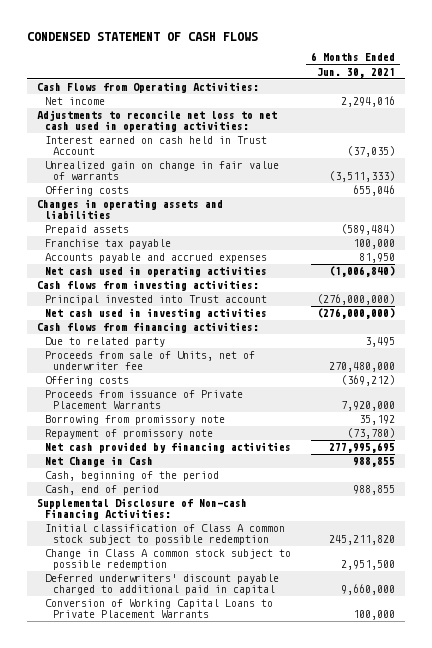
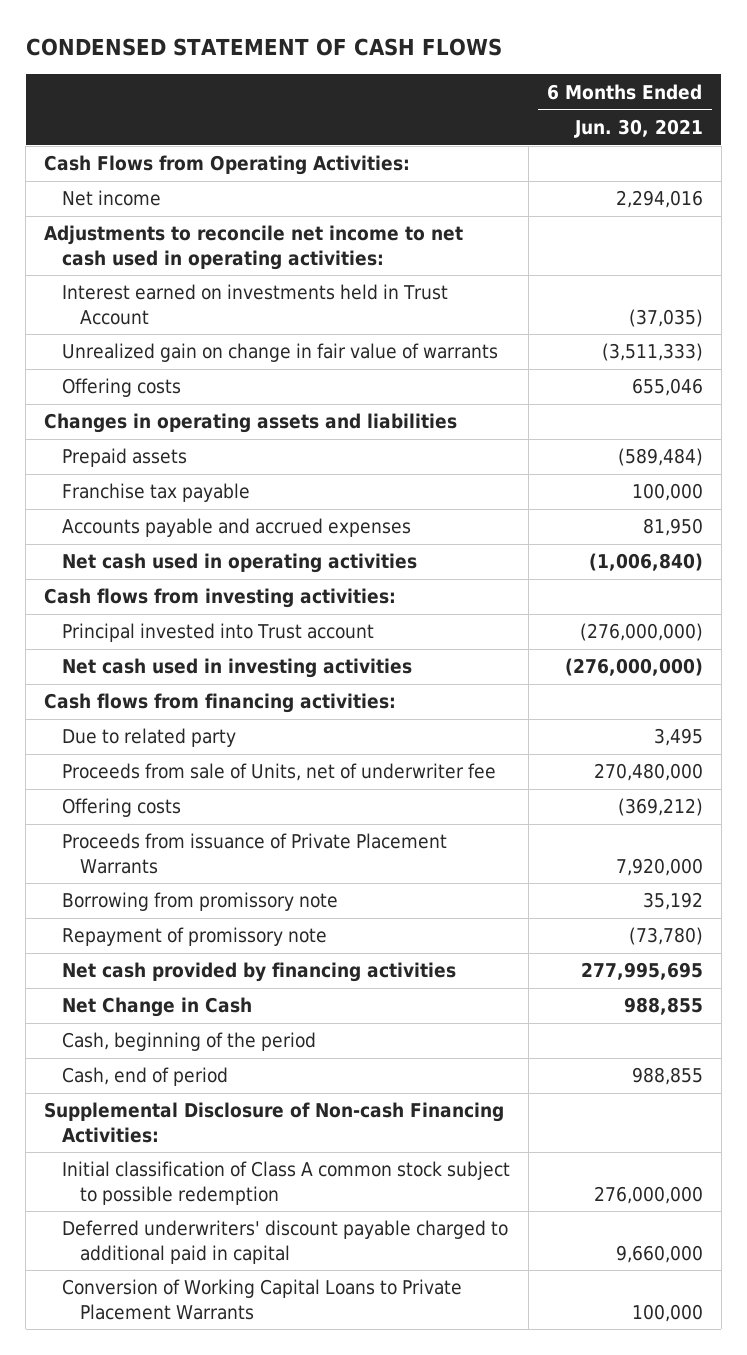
[37,110,278,133] Adjustments to reconcile net loss to net cash used in operating activities: -> [44,225,464,270] Adjustments to reconcile net income to net cash used in operating activities:
[45,136,268,156] Interest earned on cash held in Trust Account -> [62,284,449,325] Interest earned on investments held in Trust Account
[45,549,292,571] Change in Class A common stock subject to possible redemption -> none
[329,535,396,546] 245,211,820 -> [593,1185,703,1204] 276,000,000

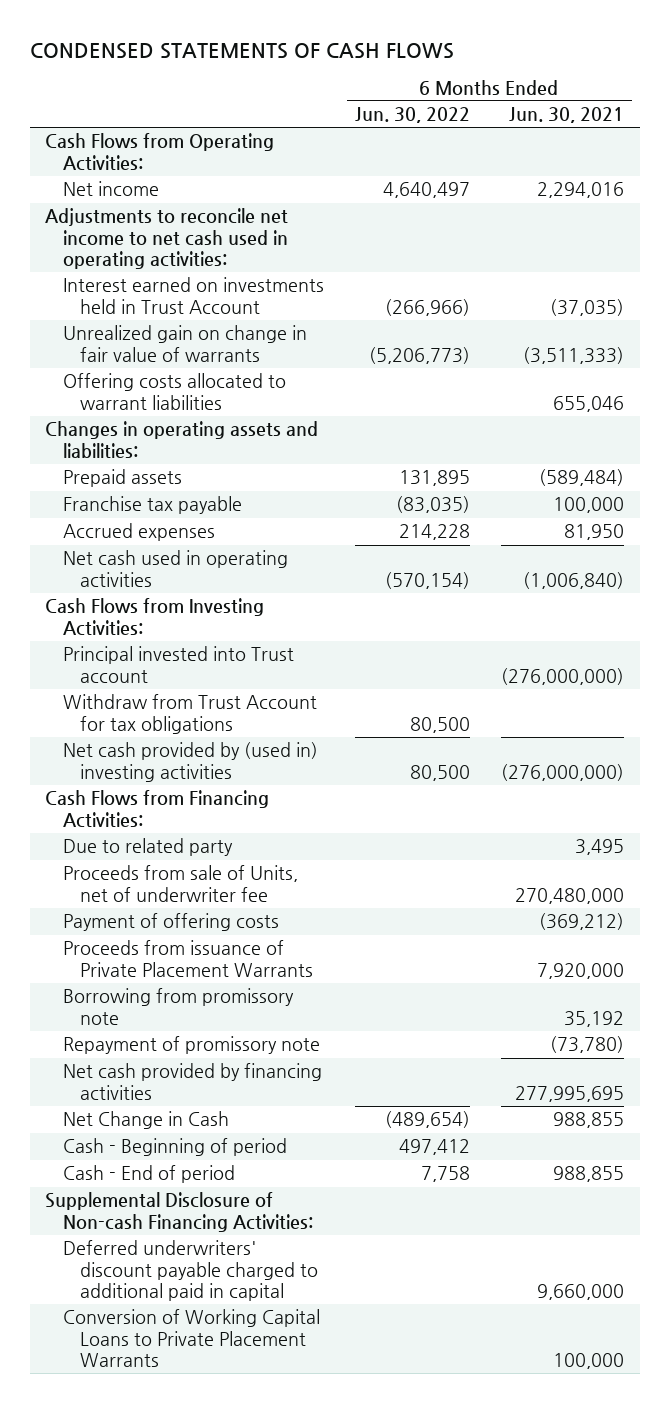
[25,38,502,57] CONDENSED STATEMENT OF CASH FLOWS -> [29,42,454,59] CONDENSED STATEMENTS OF CASH FLOWS
none -> [354,107,470,124] Jun. 30, 2022
[62,378,182,398] Offering costs -> [62,373,286,410] Offering costs allocated to warrant liabilities
[44,413,458,434] Changes in operating assets and liabilities -> [45,421,319,458] Changes in operating assets and liabilities:
[62,518,412,538] Accounts payable and accrued expenses -> [62,523,215,542] Accrued expenses
[44,588,397,609] Cash flows from investing activities: -> [45,598,265,636] Cash Flows from Investing Activities:
none -> [62,694,317,734] Withdraw from Trust Account for tax obligations
[62,658,413,679] Net cash used in investing activities -> [62,742,318,782] Net cash provided by (used in) investing activities
[44,693,397,714] Cash flows from financing activities: -> [45,790,270,828] Cash Flows from Financing Activities:
[62,798,182,818] Offering costs -> [62,913,279,932] Payment of offering costs
[62,1032,317,1052] Cash, beginning of the period -> [62,1138,287,1157] Cash - Beginning of period
[62,1067,229,1087] Cash, end of period -> [62,1165,235,1184] Cash - End of period
[62,1161,511,1205] Initial classification of Class A common stock subject to possible redemption -> none

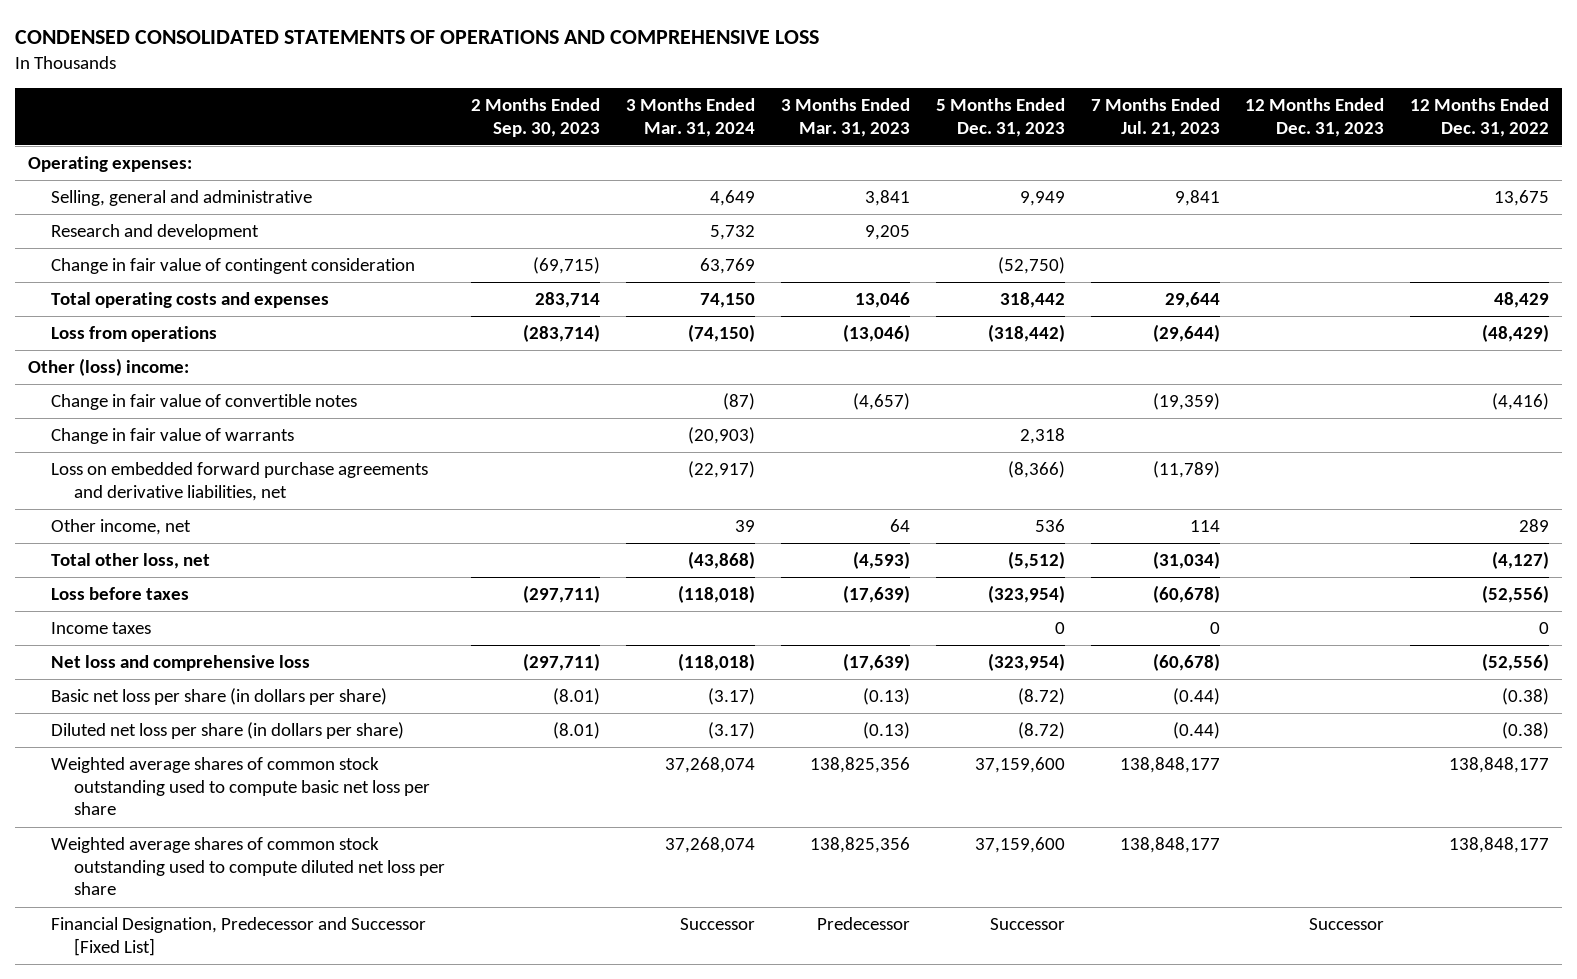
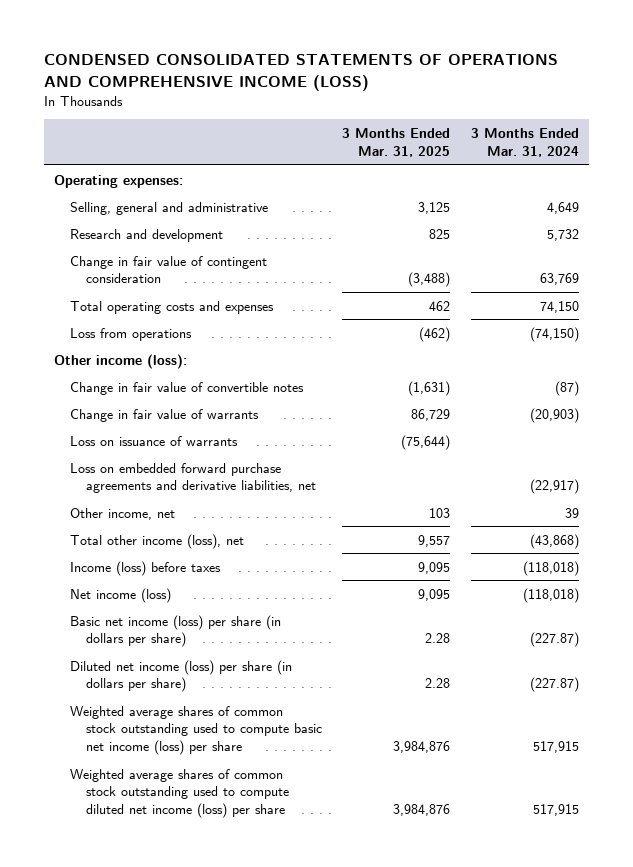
[14,29,819,44] CONDENSED CONSOLIDATED STATEMENTS OF OPERATIONS AND COMPREHENSIVE LOSS -> [43,54,558,91] CONDENSED CONSOLIDATED STATEMENTS OF OPERATIONS AND COMPREHENSIVE INCOME (LOSS)
[471,98,601,137] 2 Months Ended Sep. 30, 2023 -> none
[780,98,910,137] 3 Months Ended Mar. 31, 2023 -> none
[935,98,1065,137] 5 Months Ended Dec. 31, 2023 -> none
[1090,98,1220,137] 7 Months Ended Jul. 21, 2023 -> none
[1245,98,1385,137] 12 Months Ended Dec. 31, 2023 -> none
[1410,98,1550,137] 12 Months Ended Dec. 31, 2022 -> none
none -> [342,128,451,157] 3 Months Ended Mar. 31, 2025
[27,358,189,377] Other (loss) income: -> [54,353,188,369] Other income (loss):
none -> [69,435,238,446] Loss on issuance of warrants
[51,622,152,635] Income taxes -> none
[51,917,427,956] Financial Designation, Predecessor and Successor [Fixed List] -> none
[51,553,211,570] Total other loss, net -> [69,533,244,549] Total other income (loss), net
[51,587,190,601] Loss before taxes -> [69,560,221,576] Income (loss) before taxes
[51,655,311,672] Net loss and comprehensive loss -> [69,587,171,603] Net income (loss)
[51,688,388,706] Basic net loss per share (in dollars per share) -> [69,614,281,648] Basic net income (loss) per share (in dollars per share)
[708,688,756,706] (3.17) -> [530,632,580,648] (227.87)
[51,722,405,740] Diluted net loss per share (in dollars per share) -> [69,659,292,693] Diluted net income (loss) per share (in dollars per share)
[708,722,756,740] (3.17) -> [530,677,580,693] (227.87)
[51,757,431,816] Weighted average shares of common stock outstanding used to compute basic net loss per share -> [69,705,322,756] Weighted average shares of common stock outstanding used to compute basic net income (loss) per share
[665,757,756,774] 37,268,074 -> [533,741,580,754] 517,915
[51,837,446,896] Weighted average shares of common stock outstanding used to compute diluted net loss per share -> [69,768,289,819] Weighted average shares of common stock outstanding used to compute diluted net income (loss) per share
[665,837,756,854] 37,268,074 -> [533,804,580,817] 517,915

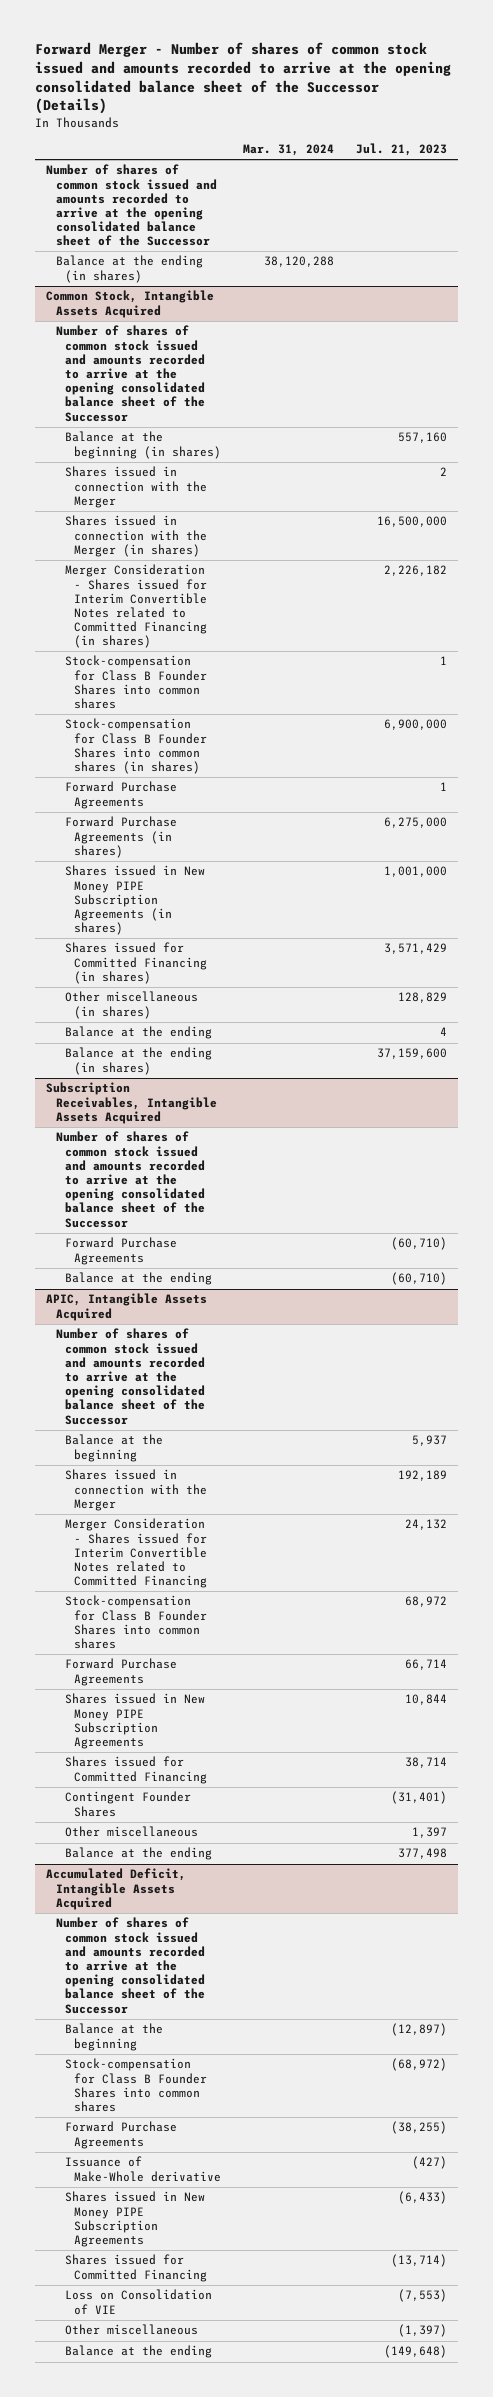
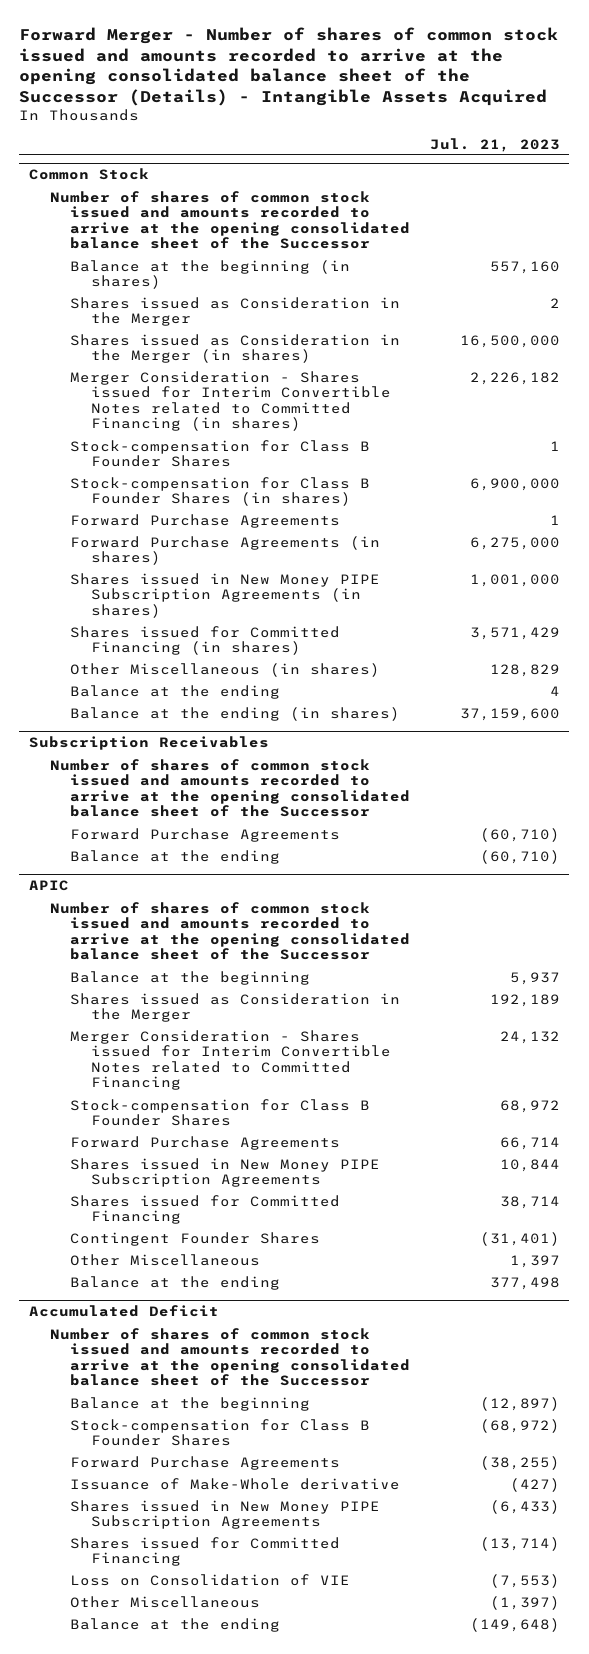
[35,42,452,115] Forward Merger - Number of shares of common stock issued and amounts recorded to arrive at the opening consolidated balance sheet of the Successor (Details) -> [19,26,559,106] Forward Merger - Number of shares of common stock issued and amounts recorded to arrive at the opening consolidated balance sheet of the Successor (Details) - Intangible Assets Acquired
[243,144,335,157] Mar. 31, 2024 -> none
[46,164,217,247] Number of shares of common stock issued and amounts recorded to arrive at the opening consolidated balance sheet of the Successor -> none
[55,255,203,283] Balance at the ending (in shares) -> none
[46,290,215,318] Common Stock, Intangible Assets Acquired -> none
none -> [28,168,149,181] Common Stock
[64,466,208,508] Shares issued in connection with the Merger -> [70,296,401,327] Shares issued as Consideration in the Merger
[64,515,208,557] Shares issued in connection with the Merger (in shares) -> [70,333,401,364] Shares issued as Consideration in the Merger (in shares)
[64,655,208,710] Stock-compensation for Class B Founder Shares into common shares -> [70,439,371,468] Stock-compensation for Class B Founder Shares
[64,718,208,775] Stock-compensation for Class B Founder Shares into common shares (in shares) -> [70,476,371,507] Stock-compensation for Class B Founder Shares (in shares)
[64,991,198,1019] Other miscellaneous (in shares) -> [70,662,381,677] Other Miscellaneous (in shares)
[46,1082,217,1124] Subscription Receivables, Intangible Assets Acquired -> none
none -> [28,736,269,751] Subscription Receivables
[46,1293,208,1321] APIC, Intangible Assets Acquired -> none
none -> [28,880,69,892] APIC
[64,1469,208,1511] Shares issued in connection with the Merger -> [70,992,401,1023] Shares issued as Consideration in the Merger
[64,1595,208,1650] Stock-compensation for Class B Founder Shares into common shares -> [70,1098,371,1127] Stock-compensation for Class B Founder Shares
[64,1826,198,1838] Other miscellaneous -> [70,1253,261,1266] Other Miscellaneous
[46,1868,187,1910] Accumulated Deficit, Intangible Assets Acquired -> none
none -> [28,1305,219,1318] Accumulated Deficit
[64,2058,208,2113] Stock-compensation for Class B Founder Shares into common shares -> [70,1418,371,1447] Stock-compensation for Class B Founder Shares
[64,2324,198,2336] Other miscellaneous -> [70,1595,261,1608] Other Miscellaneous

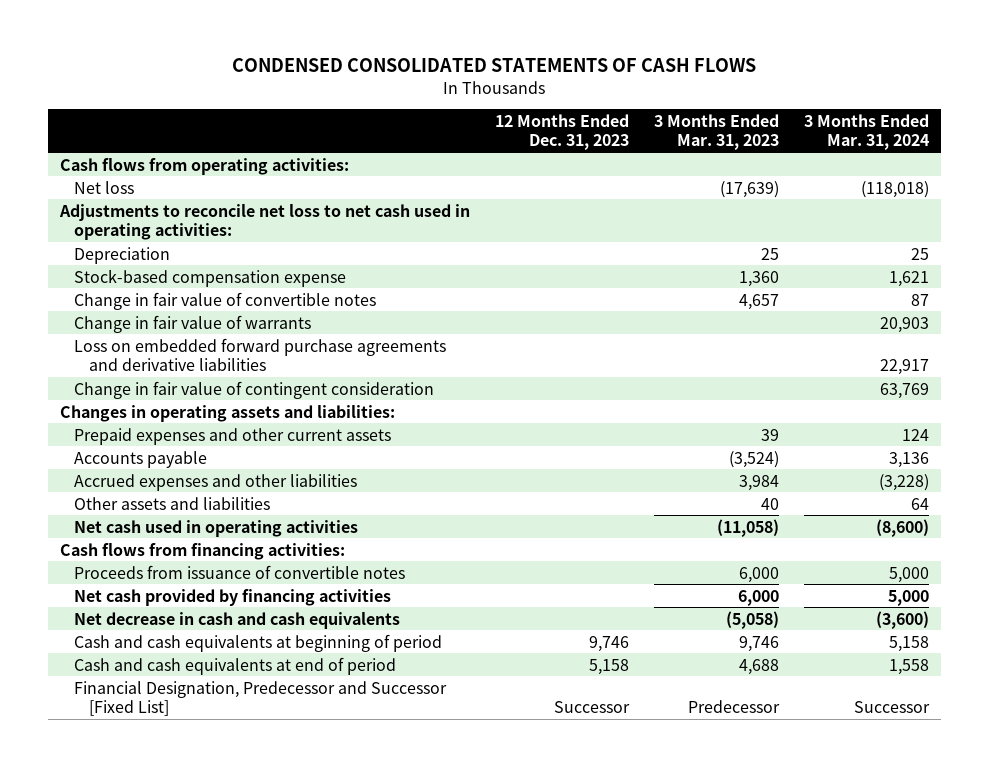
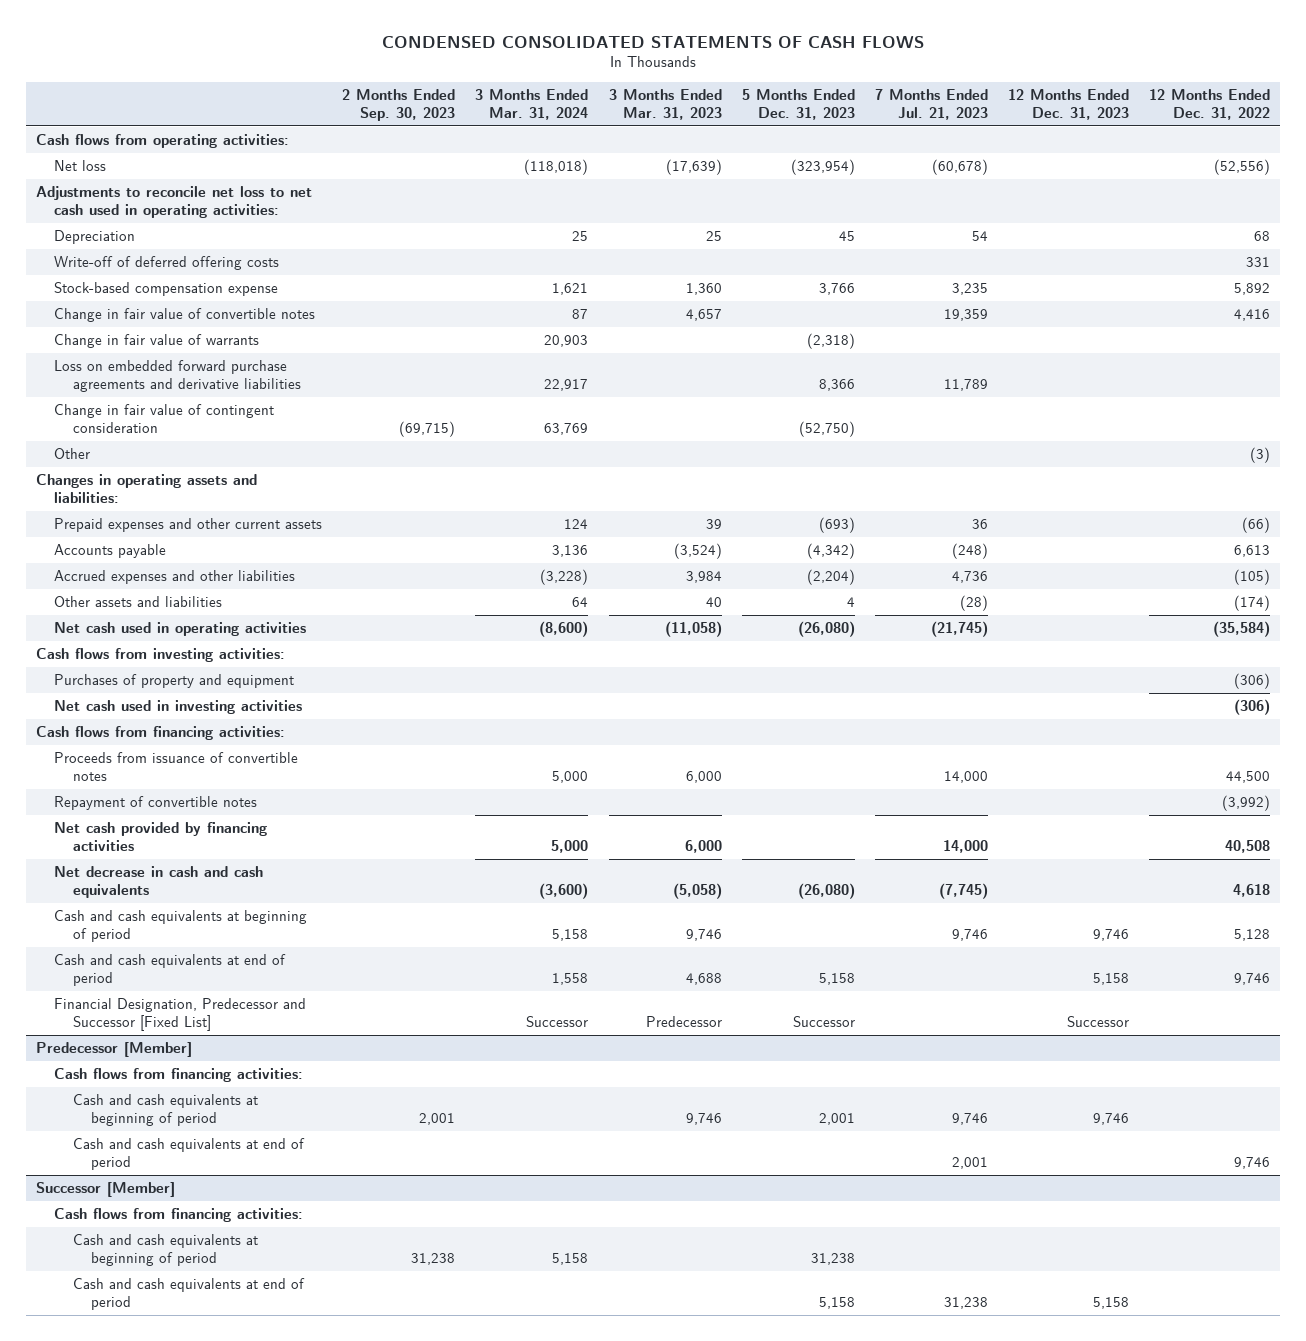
none -> [342,88,456,121] 2 Months Ended Sep. 30, 2023
none -> [741,88,855,120] 5 Months Ended Dec. 31, 2023
none -> [874,88,988,120] 7 Months Ended Jul. 21, 2023
none -> [1148,88,1270,120] 12 Months Ended Dec. 31, 2022
none -> [54,255,280,270] Write-off of deferred offering costs
none -> [54,447,91,459] Other
none -> [35,647,285,662] Cash flows from investing activities:
none -> [54,673,295,688] Purchases of property and equipment
none -> [54,699,303,714] Net cash used in investing activities
none -> [54,795,258,810] Repayment of convertible notes
none -> [35,1041,192,1057] Predecessor [Member]
none -> [54,1067,304,1082] Cash flows from financing activities:
none -> [72,1093,258,1127] Cash and cash equivalents at beginning of period
none -> [72,1137,305,1171] Cash and cash equivalents at end of period
none -> [35,1181,175,1197] Successor [Member]
none -> [54,1207,304,1222] Cash flows from financing activities:
none -> [72,1233,258,1267] Cash and cash equivalents at beginning of period
none -> [72,1277,305,1311] Cash and cash equivalents at end of period

